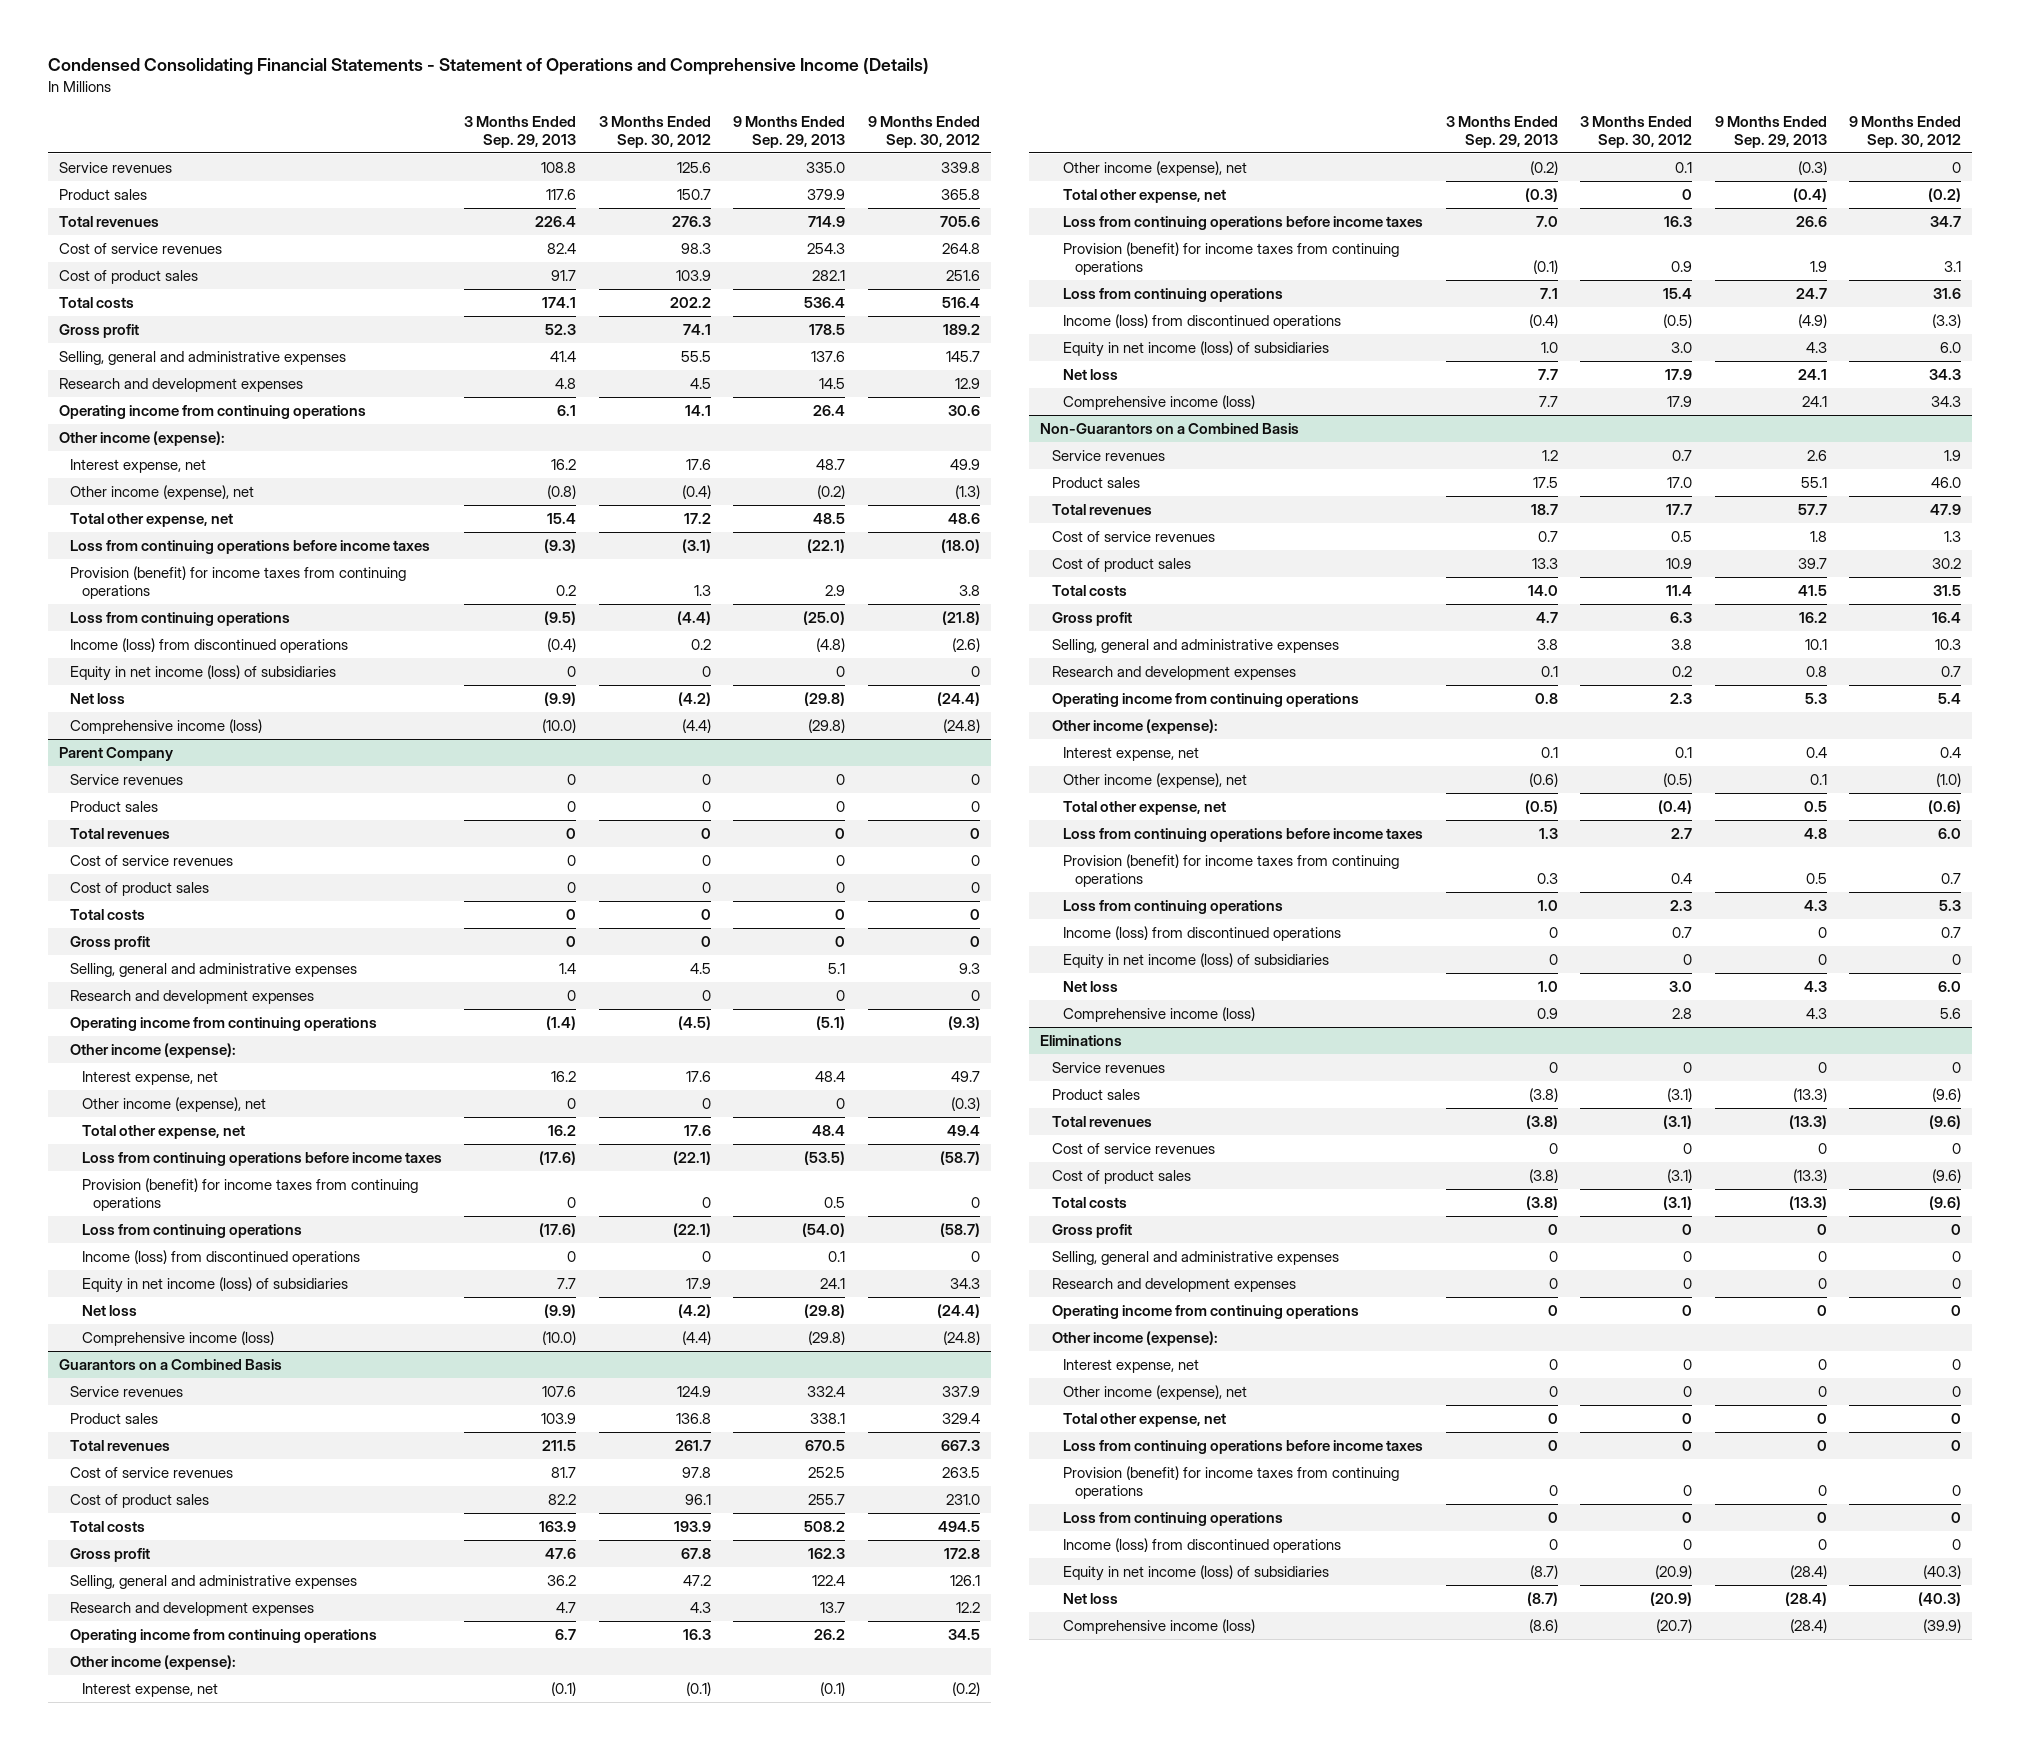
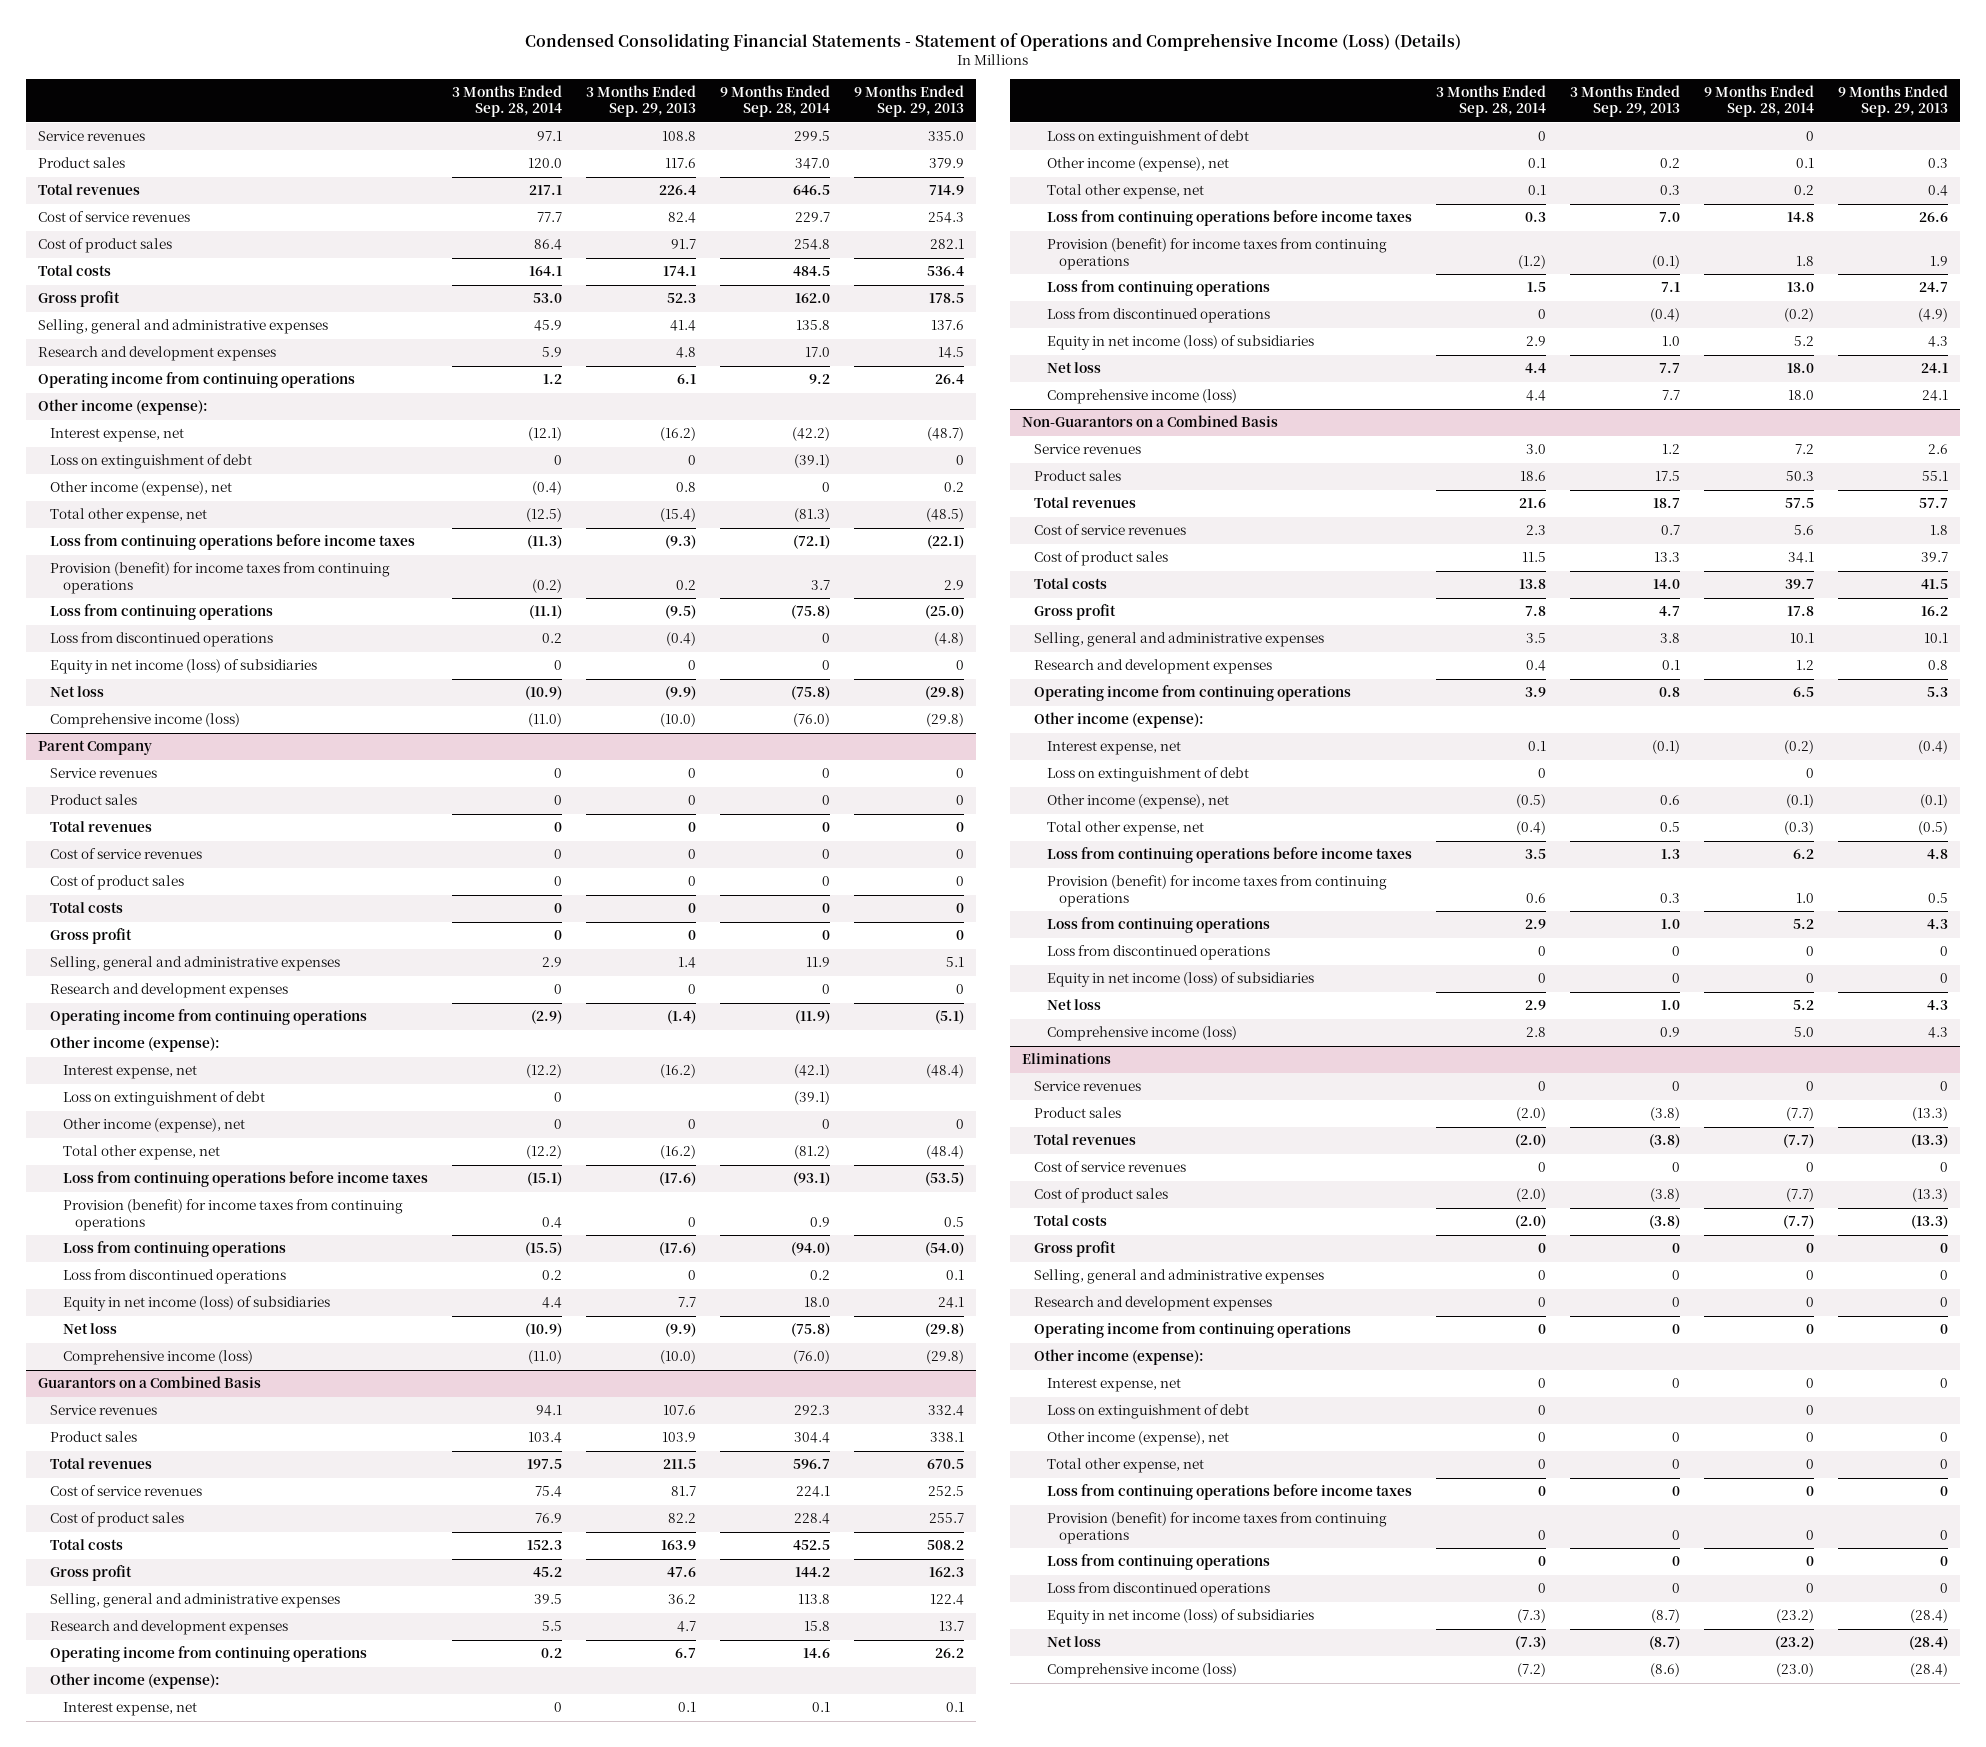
[47,58,929,76] Condensed Consolidating Financial Statements - Statement of Operations and Comprehensive Income (Details) -> [525,32,1462,51] Condensed Consolidating Financial Statements - Statement of Operations and Comprehensive Income (Loss) (Details)
[598,115,711,148] 3 Months Ended Sep. 30, 2012 -> none
[867,115,980,148] 9 Months Ended Sep. 30, 2012 -> none
none -> [451,84,562,118] 3 Months Ended Sep. 28, 2014
none -> [720,84,831,118] 9 Months Ended Sep. 28, 2014
[551,459,577,471] 16.2 -> [659,427,696,442] (16.2)
[816,459,846,471] 48.7 -> [927,427,965,442] (48.7)
none -> [50,454,253,470] Loss on extinguishment of debt
[547,485,577,500] (0.8) -> [675,482,696,493] 0.8
[817,485,846,500] (0.2) -> [944,482,965,493] 0.2
[547,513,577,525] 15.4 -> [659,508,696,523] (15.4)
[813,513,846,525] 48.5 -> [926,508,965,523] (48.5)
[70,638,349,654] Income (loss) from discontinued operations -> [50,632,274,648] Loss from discontinued operations
[551,1071,577,1083] 16.2 -> [659,1064,696,1079] (16.2)
[815,1071,846,1083] 48.4 -> [926,1064,965,1079] (48.4)
none -> [62,1091,265,1107] Loss on extinguishment of debt
[548,1125,577,1137] 16.2 -> [659,1145,696,1160] (16.2)
[812,1125,846,1137] 48.4 -> [926,1145,965,1160] (48.4)
[81,1250,360,1266] Income (loss) from discontinued operations -> [62,1269,286,1285] Loss from discontinued operations
[551,1682,577,1697] (0.1) -> [677,1702,696,1713] 0.1
[820,1682,846,1697] (0.1) -> [946,1702,965,1713] 0.1
none -> [1046,130,1249,146] Loss on extinguishment of debt
[1529,161,1558,176] (0.2) -> [1659,158,1680,169] 0.2
[1797,161,1827,176] (0.3) -> [1927,158,1948,169] 0.3
[1524,188,1558,203] (0.3) -> [1659,185,1680,196] 0.3
[1792,188,1827,203] (0.4) -> [1927,185,1948,197] 0.4
[1063,314,1342,330] Income (loss) from discontinued operations -> [1046,308,1270,324] Loss from discontinued operations
[1540,747,1558,759] 0.1 -> [1651,740,1680,755] (0.1)
[1805,747,1827,759] 0.4 -> [1917,740,1948,755] (0.4)
none -> [1046,767,1249,783] Loss on extinguishment of debt
[1528,773,1558,788] (0.6) -> [1659,795,1680,806] 0.6
[1809,774,1827,786] 0.1 -> [1919,794,1948,809] (0.1)
[1524,800,1558,815] (0.5) -> [1659,822,1680,833] 0.5
[1803,801,1827,813] 0.5 -> [1917,821,1948,836] (0.5)
[1063,926,1342,942] Income (loss) from discontinued operations -> [1046,945,1270,961] Loss from discontinued operations
none -> [1046,1404,1249,1420] Loss on extinguishment of debt
[1063,1538,1342,1554] Income (loss) from discontinued operations -> [1046,1582,1270,1598] Loss from discontinued operations

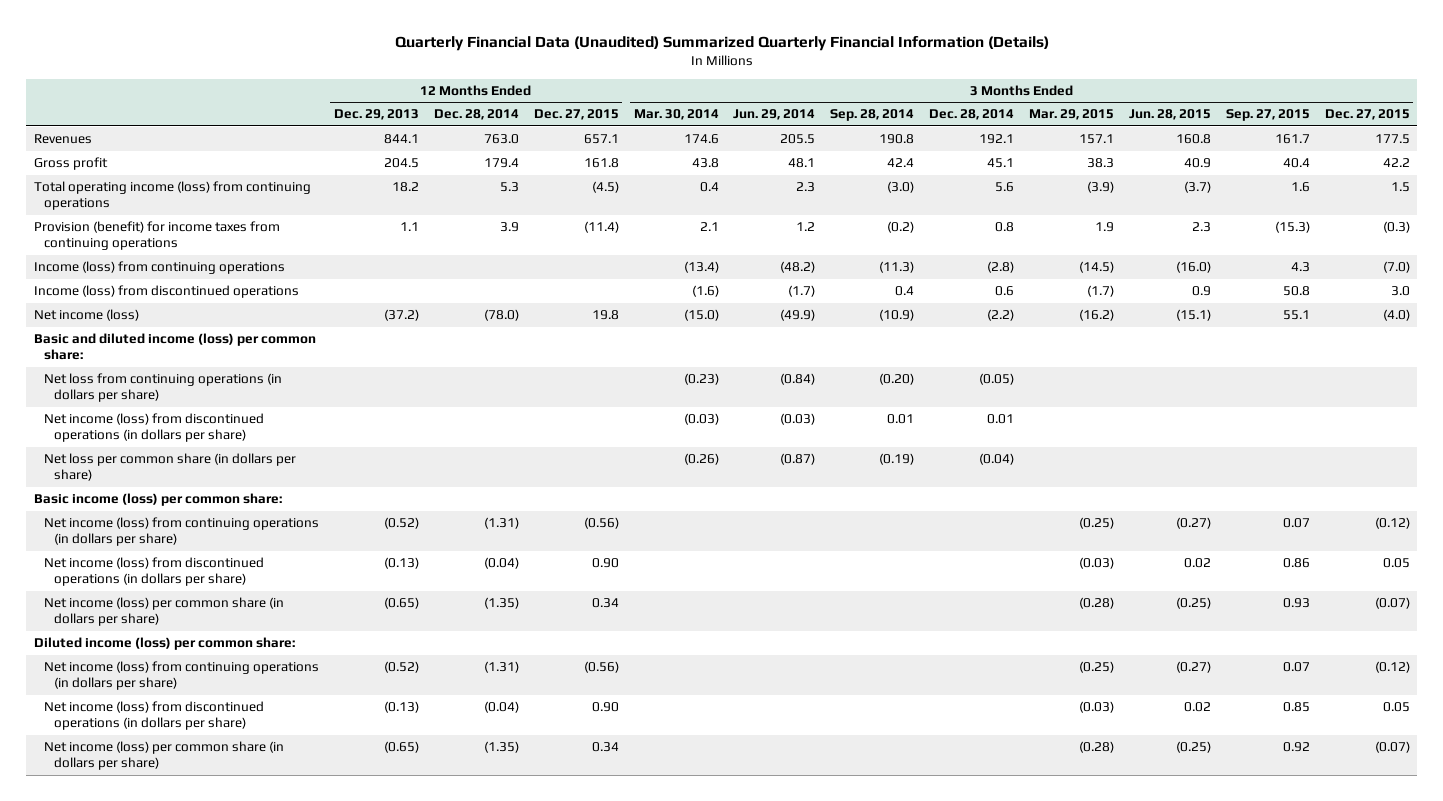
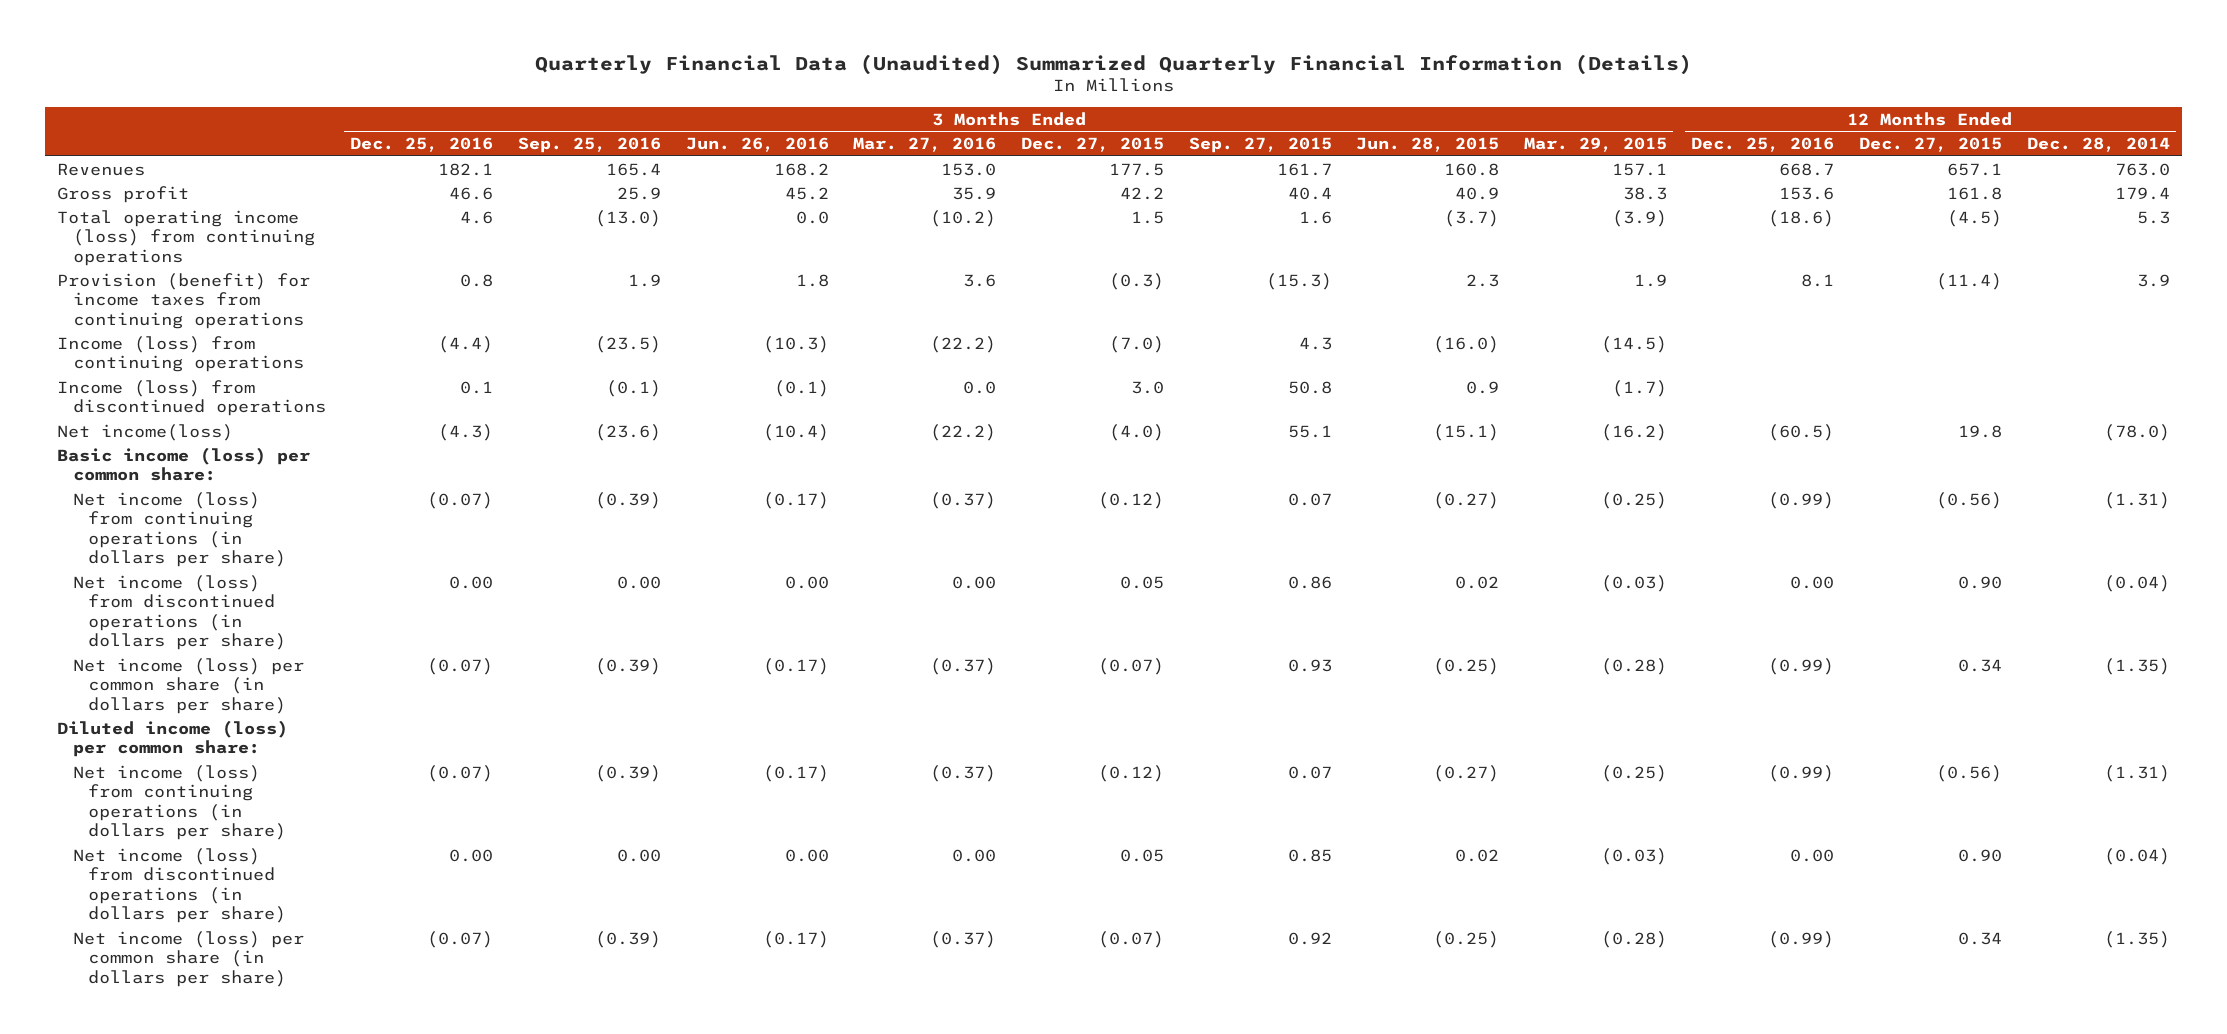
[333,109,419,121] Dec. 29, 2013 -> none
[633,109,719,121] Mar. 30, 2014 -> none
[733,109,816,121] Jun. 29, 2014 -> none
[830,109,915,122] Sep. 28, 2014 -> none
[929,109,1015,121] Dec. 28, 2014 -> none
none -> [350,137,494,153] Dec. 25, 2016
none -> [518,137,662,154] Sep. 25, 2016
none -> [685,137,829,153] Jun. 26, 2016
none -> [853,137,997,153] Mar. 27, 2016
none -> [1691,137,1835,153] Dec. 25, 2016
[33,333,316,361] Basic and diluted income (loss) per common share: -> none
[43,373,282,403] Net loss from continuing operations (in dollars per share) -> none
[43,413,264,443] Net income (loss) from discontinued operations (in dollars per share) -> none
[43,453,296,482] Net loss per common share (in dollars per share) -> none
[33,309,139,322] Net income (loss) -> [57,423,234,441] Net income(loss)

